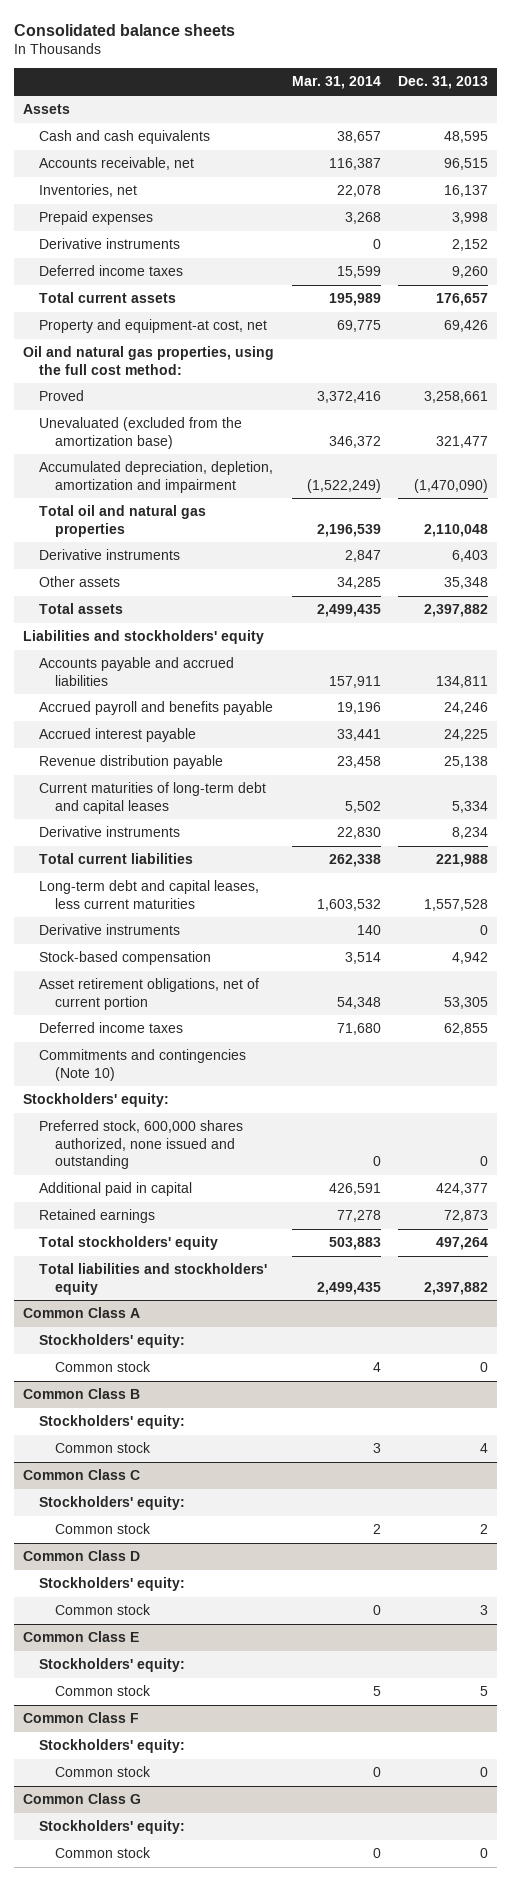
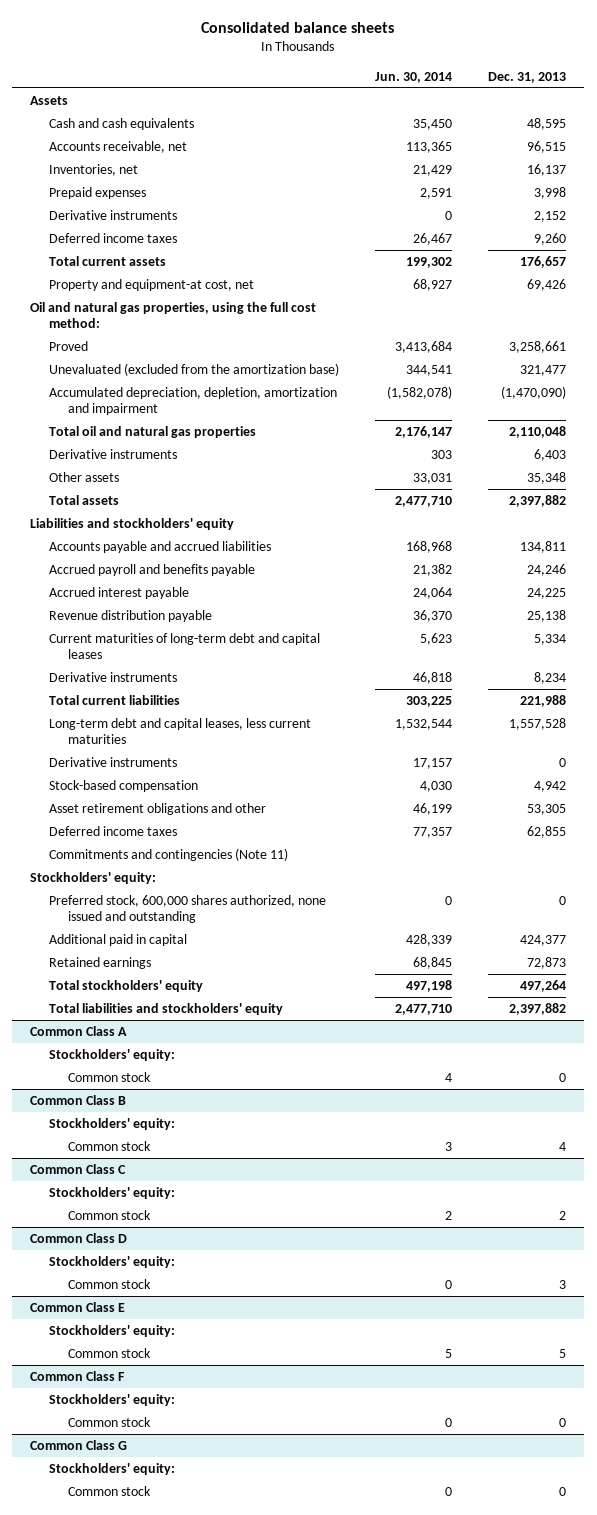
[291,76,381,90] Mar. 31, 2014 -> none
none -> [375,71,453,83] Jun. 30, 2014
[38,978,259,1010] Asset retirement obligations, net of current portion -> [49,802,267,815] Asset retirement obligations and other
[38,1049,246,1081] Commitments and contingencies (Note 10) -> [49,847,289,861] Commitments and contingencies (Note 11)

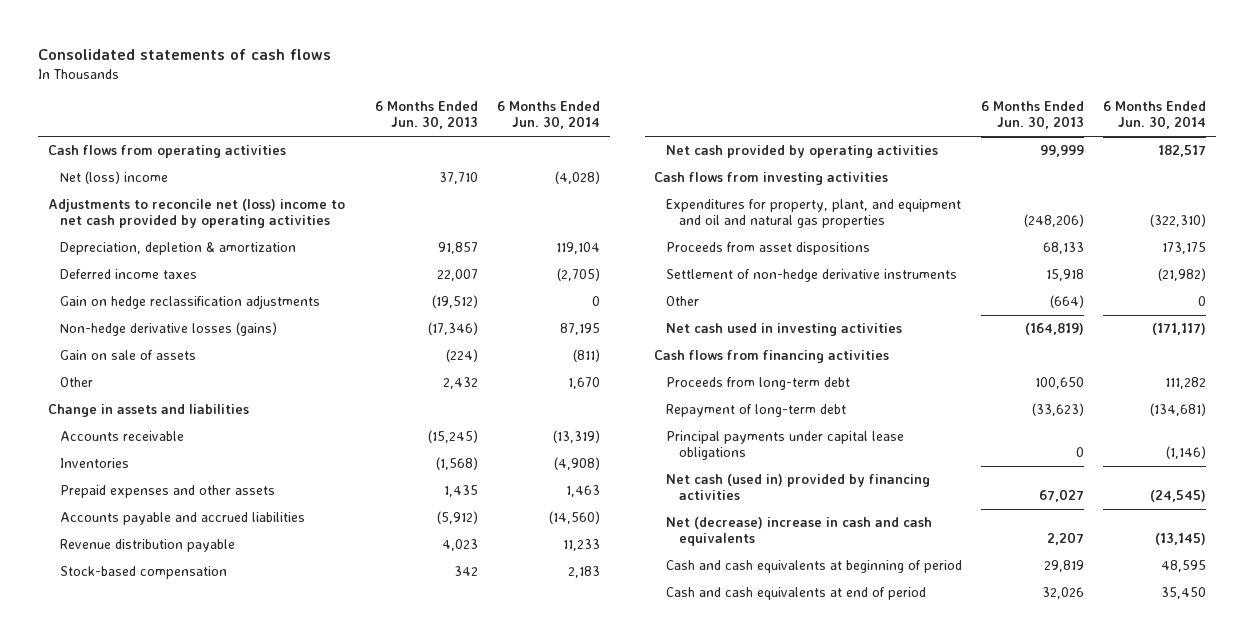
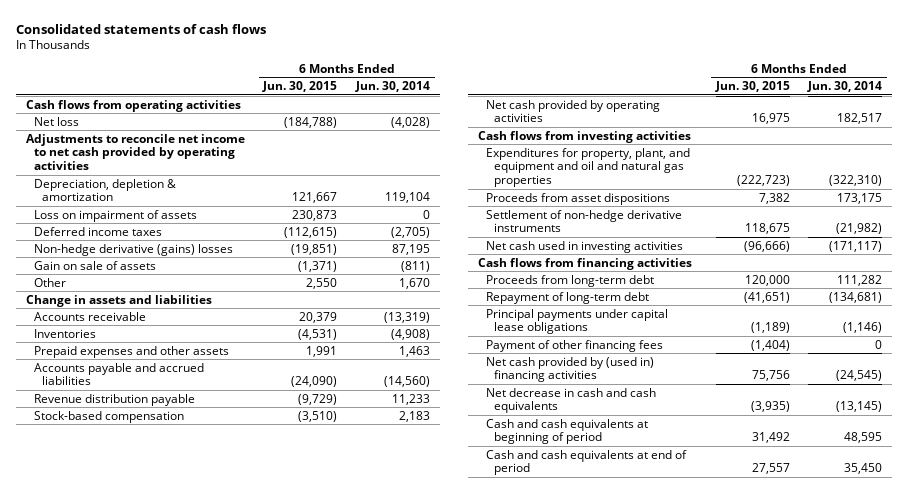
[375,101,479,130] 6 Months Ended Jun. 30, 2013 -> none
none -> [262,81,338,93] Jun. 30, 2015
[60,171,169,185] Net (loss) income -> [33,116,79,126] Net loss
[47,199,345,229] Adjustments to reconcile net (loss) income to net cash provided by operating activities -> [25,133,245,170] Adjustments to reconcile net income to net cash provided by operating activities
none -> [33,209,197,222] Loss on impairment of assets
[60,295,321,310] Gain on hedge reclassification adjustments -> none
[60,322,278,337] Non-hedge derivative losses (gains) -> [33,243,233,256] Non-hedge derivative (gains) losses
[666,296,700,307] Other -> none
none -> [485,339,663,352] Payment of other financing fees
[666,474,931,501] Net cash (used in) provided by financing activities -> [485,356,654,383] Net cash provided by (used in) financing activities
[666,517,933,547] Net (decrease) increase in cash and cash equivalents -> [485,387,656,414] Net decrease in cash and cash equivalents

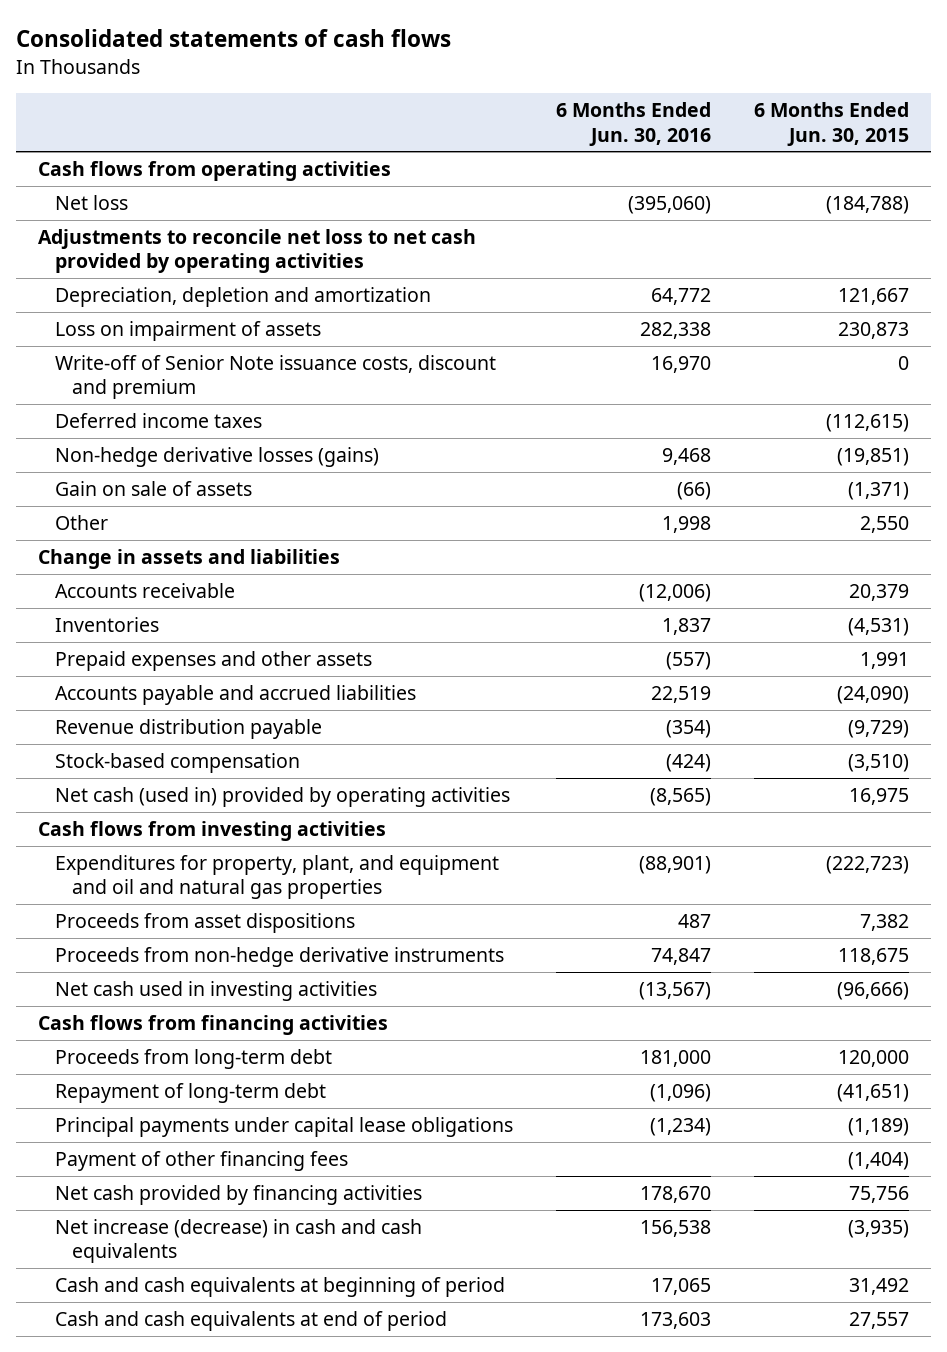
[355,81,431,93] Jun. 30, 2014 -> none
none -> [556,102,712,146] 6 Months Ended Jun. 30, 2016
[25,133,245,170] Adjustments to reconcile net income to net cash provided by operating activities -> [37,228,476,274] Adjustments to reconcile net loss to net cash provided by operating activities
[33,178,176,202] Depreciation, depletion & amortization -> [55,286,432,307] Depreciation, depletion and amortization
none -> [55,354,497,400] Write-off of Senior Note issuance costs, discount and premium
[33,243,233,256] Non-hedge derivative (gains) losses -> [55,446,380,467] Non-hedge derivative losses (gains)
[485,99,660,123] Net cash provided by operating activities -> [55,786,511,807] Net cash (used in) provided by operating activities
[485,209,682,233] Settlement of non-hedge derivative instruments -> [55,946,505,967] Proceeds from non-hedge derivative instruments
[485,356,654,383] Net cash provided by (used in) financing activities -> [55,1184,423,1205] Net cash provided by financing activities
[485,387,656,414] Net decrease in cash and cash equivalents -> [55,1218,423,1264] Net increase (decrease) in cash and cash equivalents

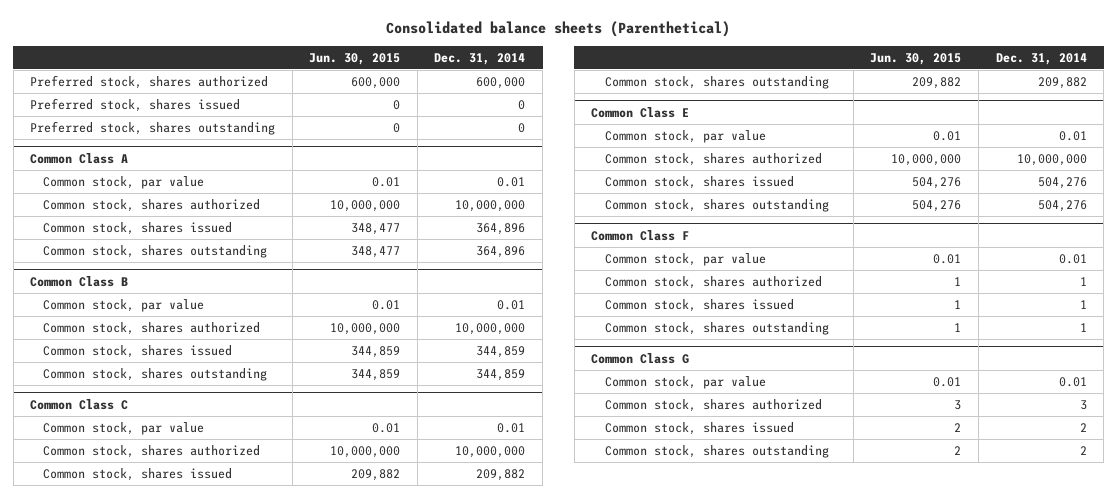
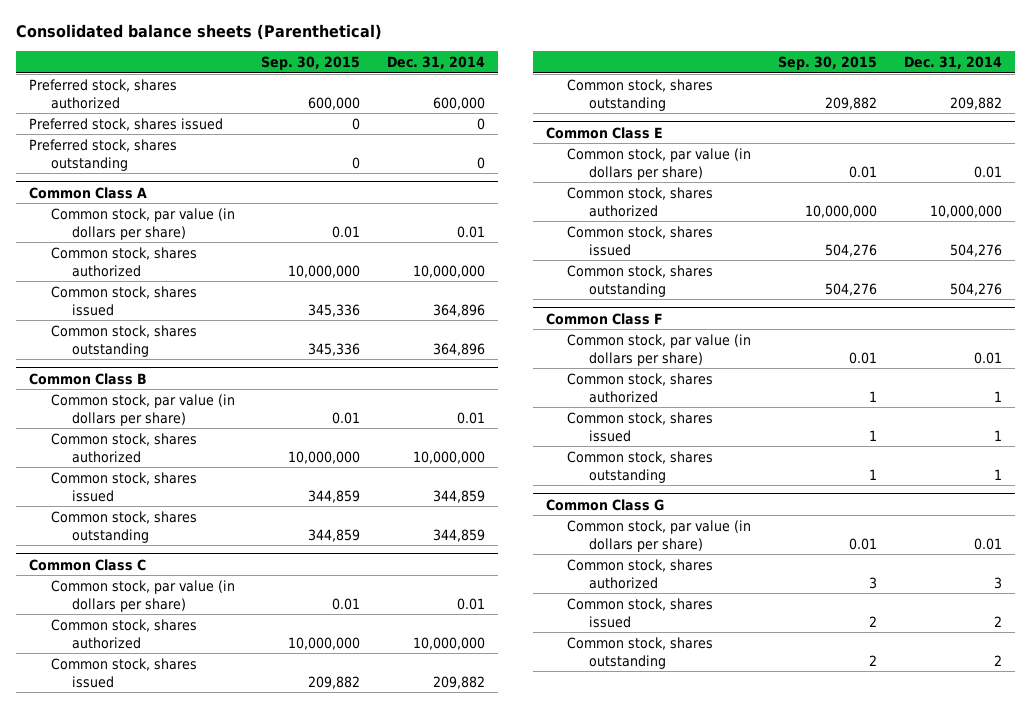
[309,52,401,65] Jun. 30, 2015 -> none
none -> [261,56,361,71] Sep. 30, 2015
[43,176,205,190] Common stock, par value -> [50,207,235,240] Common stock, par value (in dollars per share)
[43,299,205,313] Common stock, par value -> [50,393,235,426] Common stock, par value (in dollars per share)
[43,422,205,436] Common stock, par value -> [50,579,235,612] Common stock, par value (in dollars per share)
[604,130,766,144] Common stock, par value -> [567,147,752,180] Common stock, par value (in dollars per share)
[604,253,766,267] Common stock, par value -> [567,333,752,366] Common stock, par value (in dollars per share)
[604,376,766,390] Common stock, par value -> [567,519,752,552] Common stock, par value (in dollars per share)

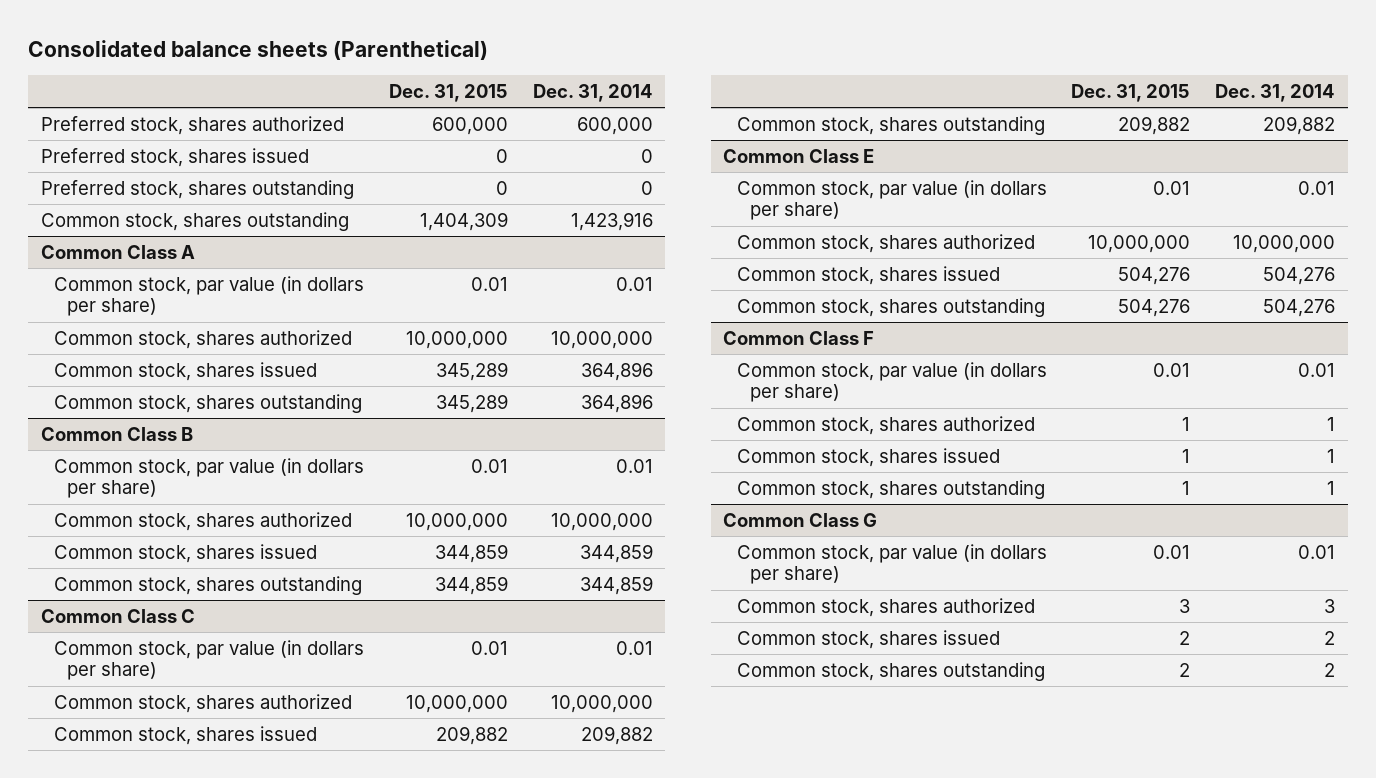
[261,56,361,71] Sep. 30, 2015 -> none
none -> [388,83,508,102] Dec. 31, 2015
none -> [40,211,349,231] Common stock, shares outstanding

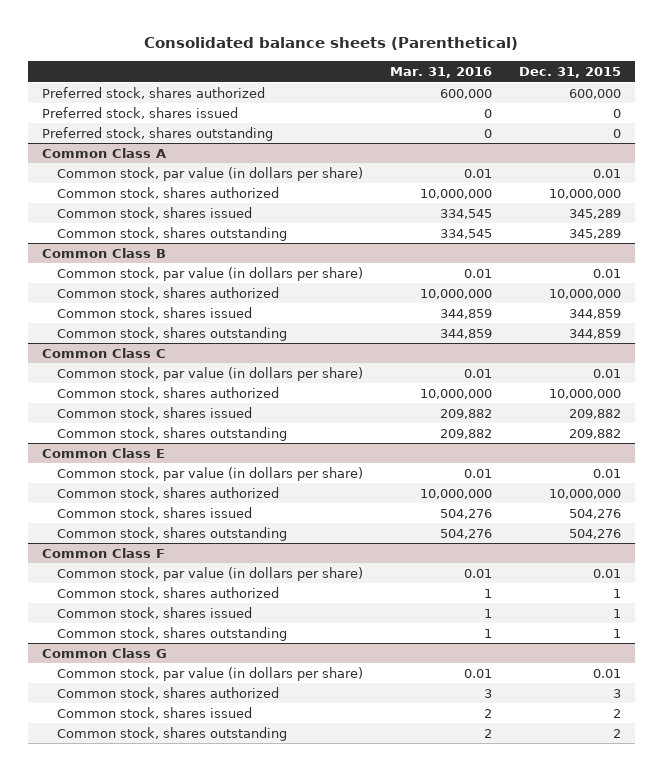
[532,83,653,102] Dec. 31, 2014 -> none
none -> [389,66,492,78] Mar. 31, 2016
[40,211,349,231] Common stock, shares outstanding -> none

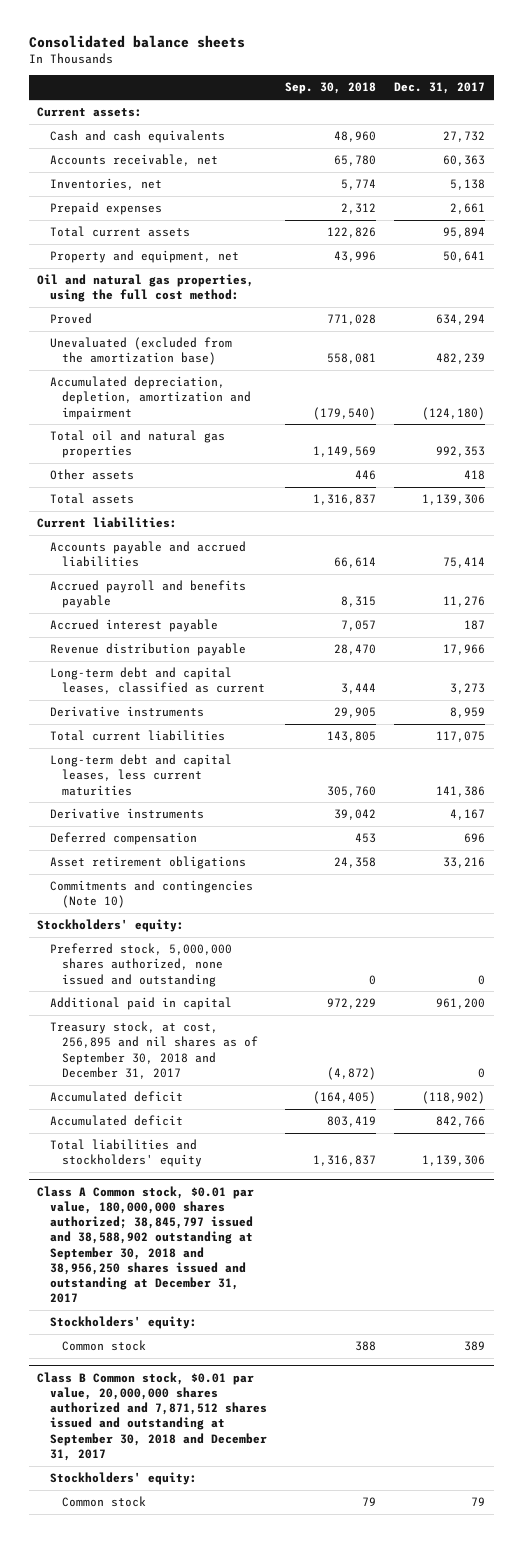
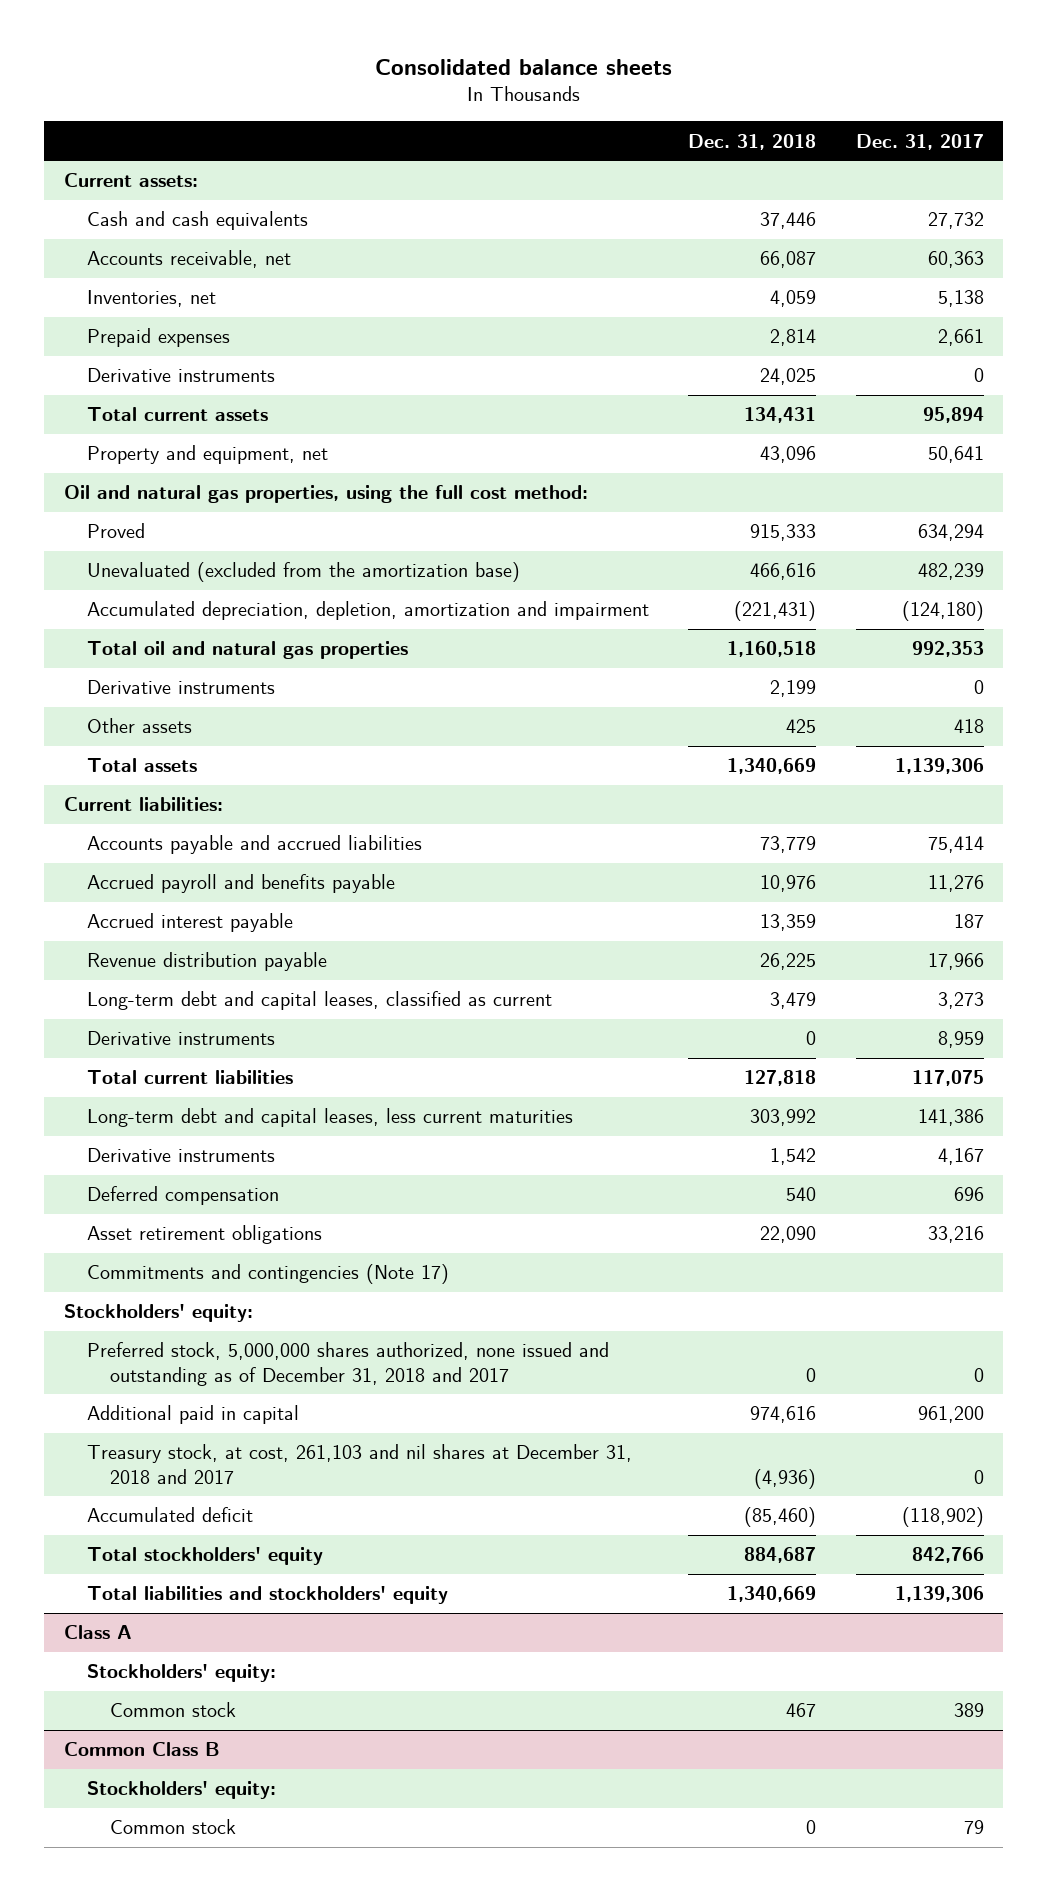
[284,82,376,95] Sep. 30, 2018 -> none
none -> [688,133,817,150] Dec. 31, 2018
none -> [86,368,275,383] Derivative instruments
none -> [86,680,275,695] Derivative instruments
[49,880,253,909] Commitments and contingencies (Note 10) -> [86,1264,449,1285] Commitments and contingencies (Note 17)
[49,943,232,987] Preferred stock, 5,000,000 shares authorized, none issued and outstanding -> [86,1342,609,1386] Preferred stock, 5,000,000 shares authorized, none issued and outstanding as of December 31, 2018 and 2017
[49,1021,259,1079] Treasury stock, at cost, 256,895 and nil shares as of September 30, 2018 and December 31, 2017 -> [86,1444,632,1484] Treasury stock, at cost, 261,103 and nil shares at December 31, 2018 and 2017
[49,1115,183,1127] Accumulated deficit -> [86,1547,323,1566] Total stockholders' equity
[37,1185,255,1304] Class A Common stock, $0.01 par value, 180,000,000 shares authorized; 38,845,797 issued and 38,588,902 outstanding at September 30, 2018 and 38,956,250 shares issued and outstanding at December 31, 2017 -> [63,1625,132,1640] Class A
[37,1371,267,1461] Class B Common stock, $0.01 par value, 20,000,000 shares authorized and 7,871,512 shares issued and outstanding at September 30, 2018 and December 31, 2017 -> [63,1742,220,1757] Common Class B

